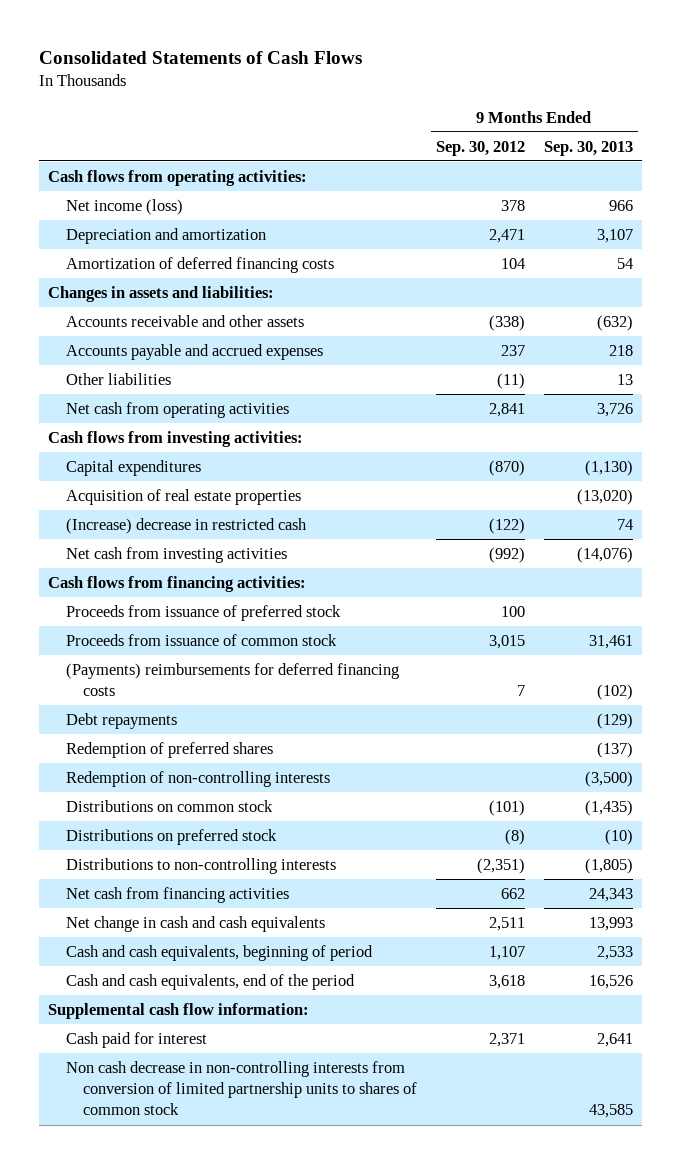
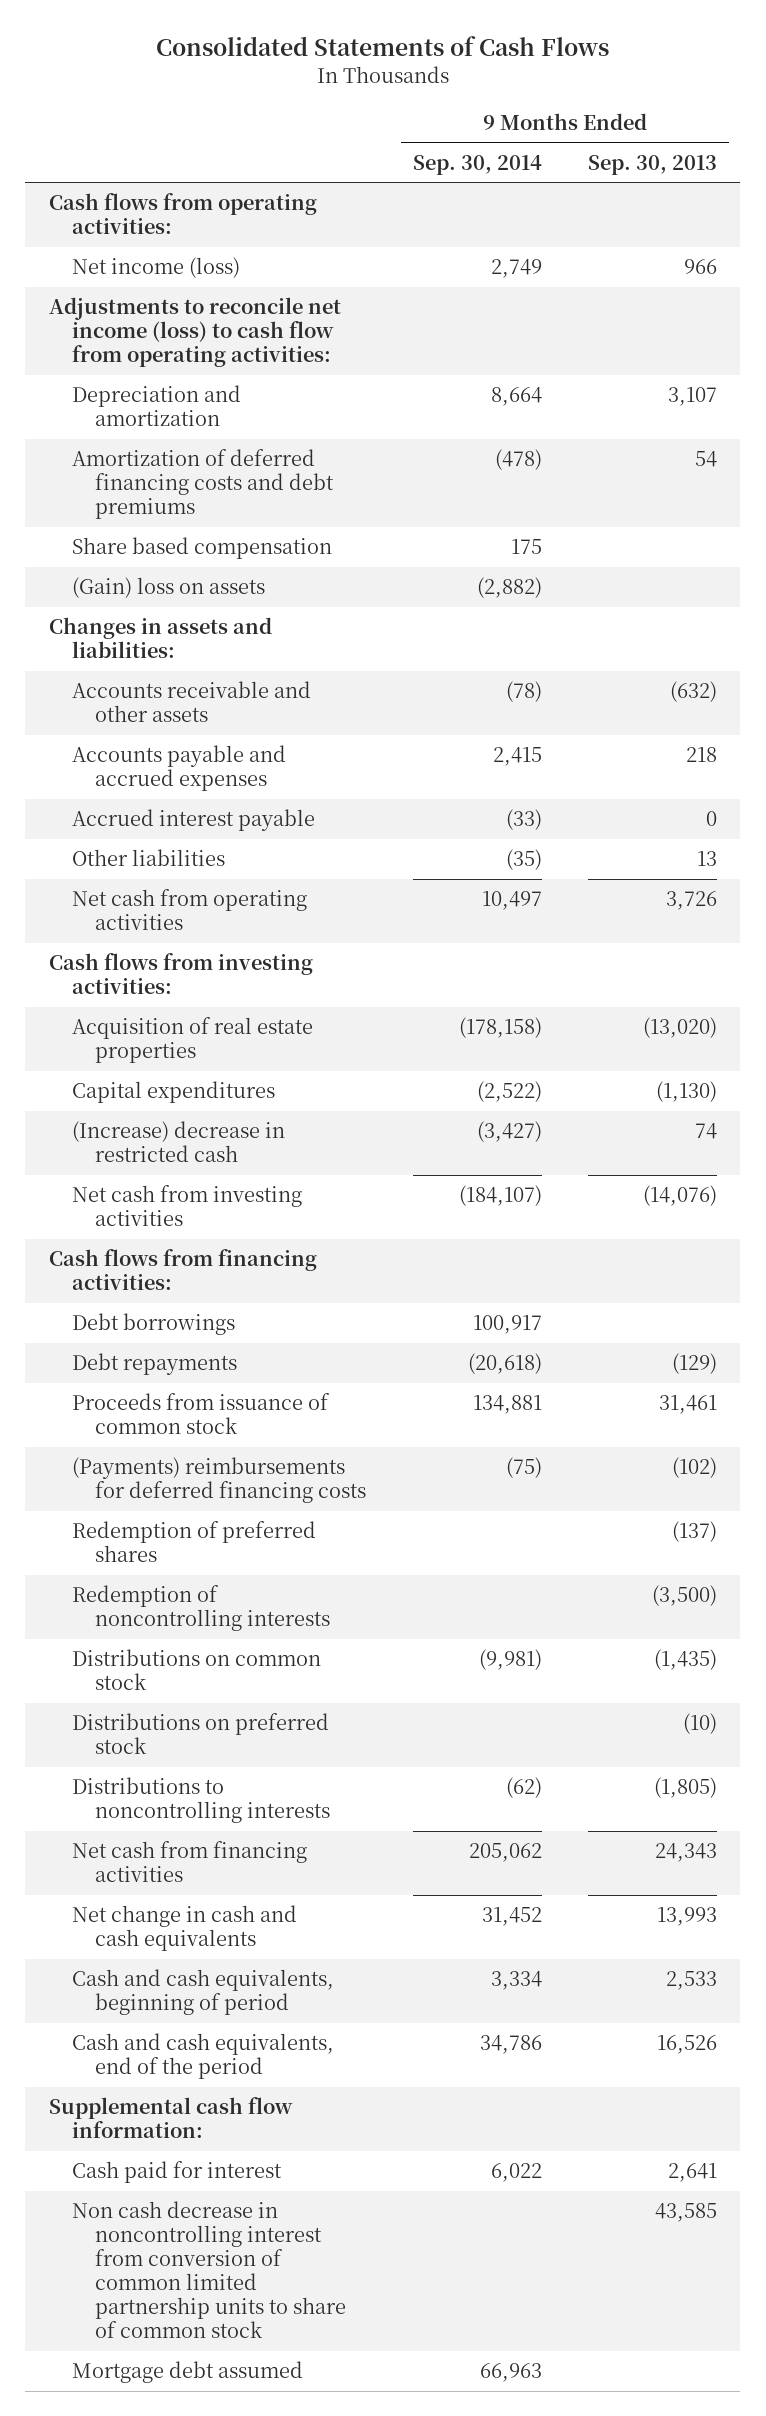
[435,140,525,156] Sep. 30, 2012 -> none
none -> [412,154,542,175] Sep. 30, 2014
none -> [48,297,341,368] Adjustments to reconcile net income (loss) to cash flow from operating activities:
[65,256,334,273] Amortization of deferred financing costs -> [72,449,335,520] Amortization of deferred financing costs and debt premiums
none -> [72,537,333,560] Share based compensation
none -> [72,577,266,599] (Gain) loss on assets
none -> [72,809,316,832] Accrued interest payable
[65,459,201,476] Capital expenditures -> [72,1081,276,1104] Capital expenditures
[65,604,341,621] Proceeds from issuance of preferred stock -> none
none -> [72,1313,236,1336] Debt borrowings
[65,712,177,729] Debt repayments -> [72,1353,238,1376] Debt repayments
[65,770,330,787] Redemption of non-controlling interests -> [72,1585,331,1632] Redemption of noncontrolling interests
[65,857,336,874] Distributions to non-controlling interests -> [72,1777,331,1824] Distributions to noncontrolling interests
[65,1060,418,1116] Non cash decrease in non-controlling interests from conversion of limited partnership units to shares of common stock -> [72,2201,347,2339] Non cash decrease in noncontrolling interest from conversion of common limited partnership units to share of common stock
none -> [72,2361,304,2384] Mortgage debt assumed

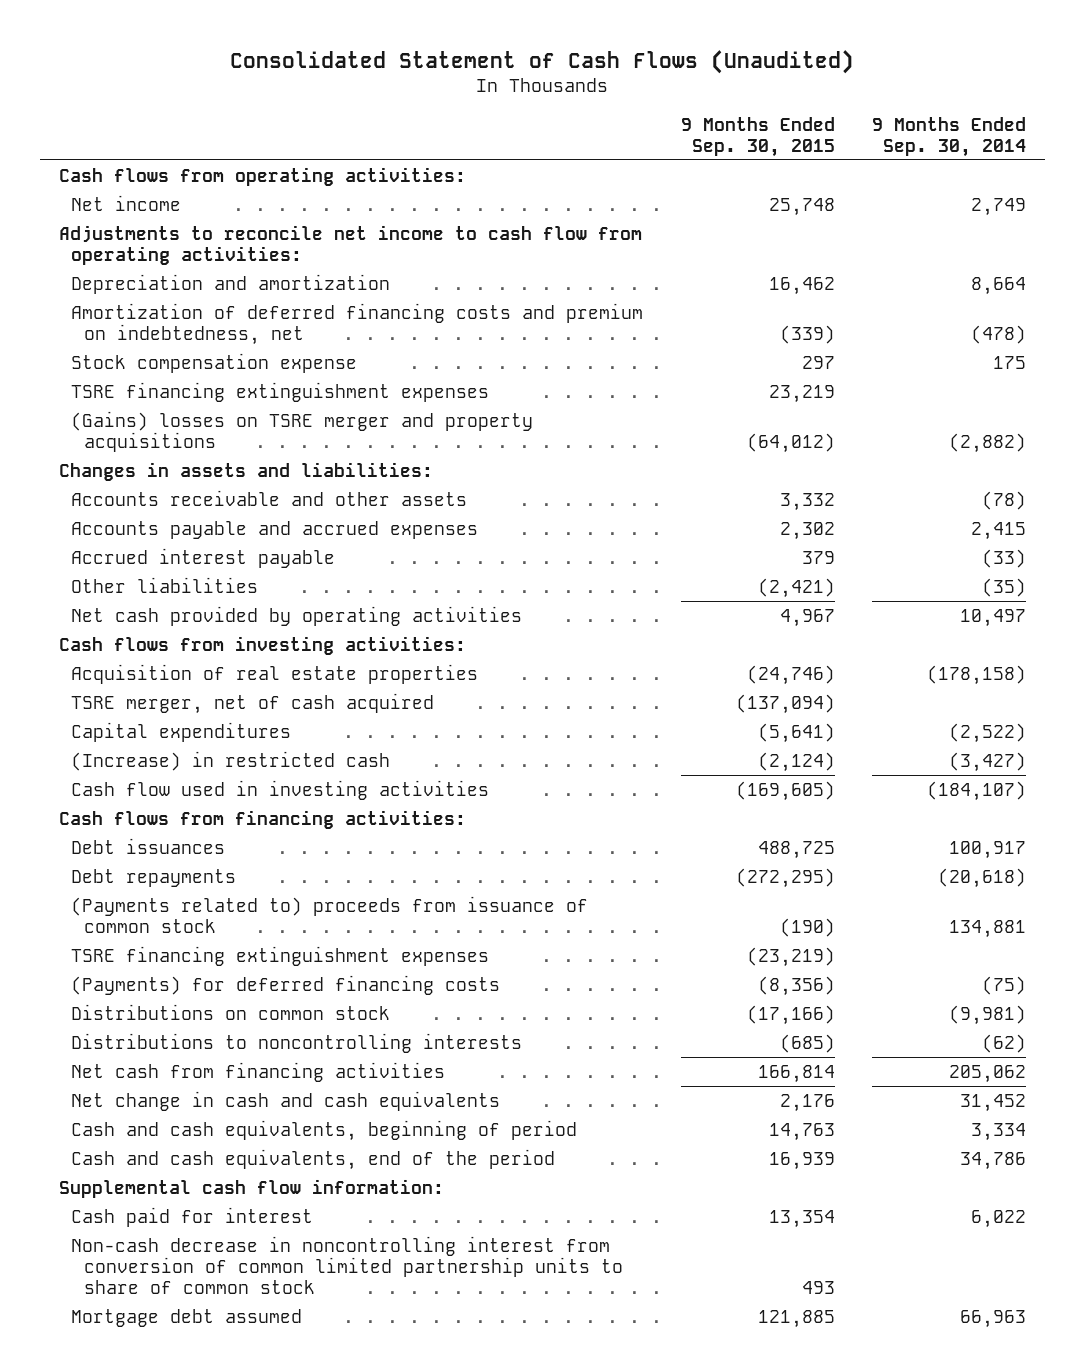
[155,36,609,57] Consolidated Statements of Cash Flows -> [230,49,855,74] Consolidated Statement of Cash Flows (Unaudited)
[588,154,718,175] Sep. 30, 2013 -> none
none -> [680,116,835,157] 9 Months Ended Sep. 30, 2015
[72,257,241,279] Net income (loss) -> [71,194,182,211] Net income
[48,297,341,368] Adjustments to reconcile net income (loss) to cash flow from operating activities: -> [58,224,642,265] Adjustments to reconcile net income to cash flow from operating activities:
[72,449,335,520] Amortization of deferred financing costs and debt premiums -> [71,302,644,345] Amortization of deferred financing costs and premium on indebtedness, net
[72,537,333,560] Share based compensation -> [71,352,358,373] Stock compensation expense
none -> [71,381,490,402] TSRE financing extinguishment expenses
[72,577,266,599] (Gain) loss on assets -> [71,410,534,452] (Gains) losses on TSRE merger and property acquisitions
[72,889,308,931] Net cash from operating activities -> [71,605,523,626] Net cash provided by operating activities
none -> [71,692,435,714] TSRE merger, net of cash acquired
[72,1121,286,1163] (Increase) decrease in restricted cash -> [71,750,391,771] (Increase) in restricted cash
[72,1185,303,1227] Net cash from investing activities -> [71,779,490,800] Cash flow used in investing activities
[72,1313,236,1336] Debt borrowings -> [71,837,226,854] Debt issuances
[72,1521,317,1563] Redemption of preferred shares -> none
[72,1585,331,1632] Redemption of noncontrolling interests -> none
[72,1393,331,1435] Proceeds from issuance of common stock -> [71,895,589,933] (Payments related to) proceeds from issuance of common stock
none -> [71,945,490,966] TSRE financing extinguishment expenses
[72,1457,367,1504] (Payments) reimbursements for deferred financing costs -> [71,974,501,995] (Payments) for deferred financing costs
[72,1713,330,1755] Distributions on preferred stock -> none
[72,2201,347,2339] Non cash decrease in noncontrolling interest from conversion of common limited partnership units to share of common stock -> [71,1235,624,1294] Non-cash decrease in noncontrolling interest from conversion of common limited partnership units to share of common stock

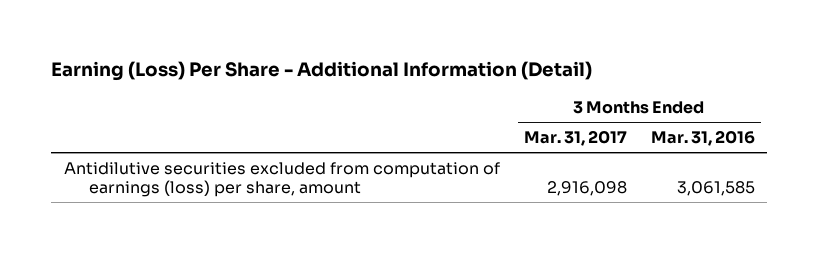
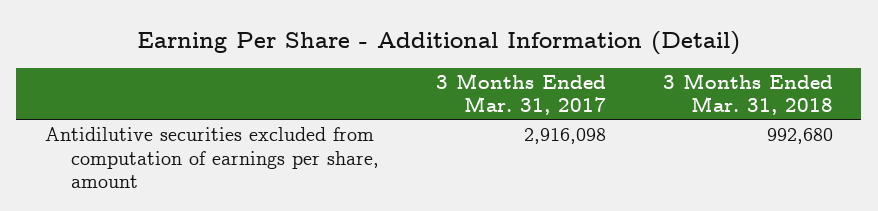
[51,61,593,82] Earning (Loss) Per Share - Additional Information (Detail) -> [136,30,740,55] Earning Per Share - Additional Information (Detail)
[651,130,756,147] Mar. 31, 2016 -> none
none -> [662,72,833,116] 3 Months Ended Mar. 31, 2018
[63,161,500,198] Antidilutive securities excluded from computation of earnings (loss) per share, amount -> [44,127,379,188] Antidilutive securities excluded from computation of earnings per share, amount

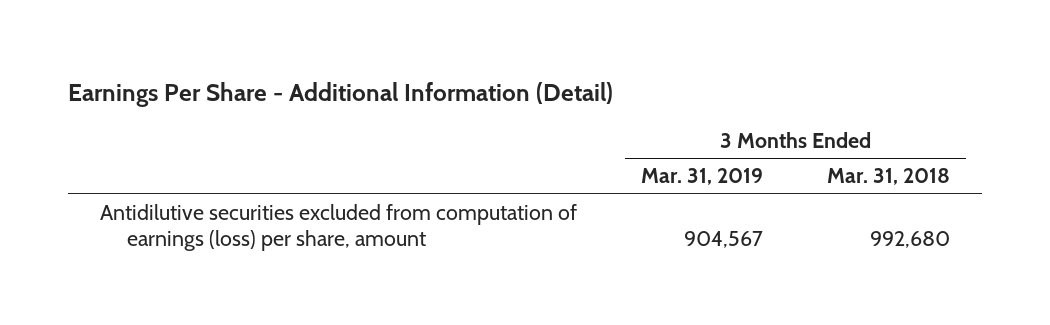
[136,30,740,55] Earning Per Share - Additional Information (Detail) -> [67,82,613,108] Earnings Per Share - Additional Information (Detail)
[435,72,606,116] 3 Months Ended Mar. 31, 2017 -> none
none -> [641,168,764,186] Mar. 31, 2019
[44,127,379,188] Antidilutive securities excluded from computation of earnings per share, amount -> [99,204,577,252] Antidilutive securities excluded from computation of earnings (loss) per share, amount

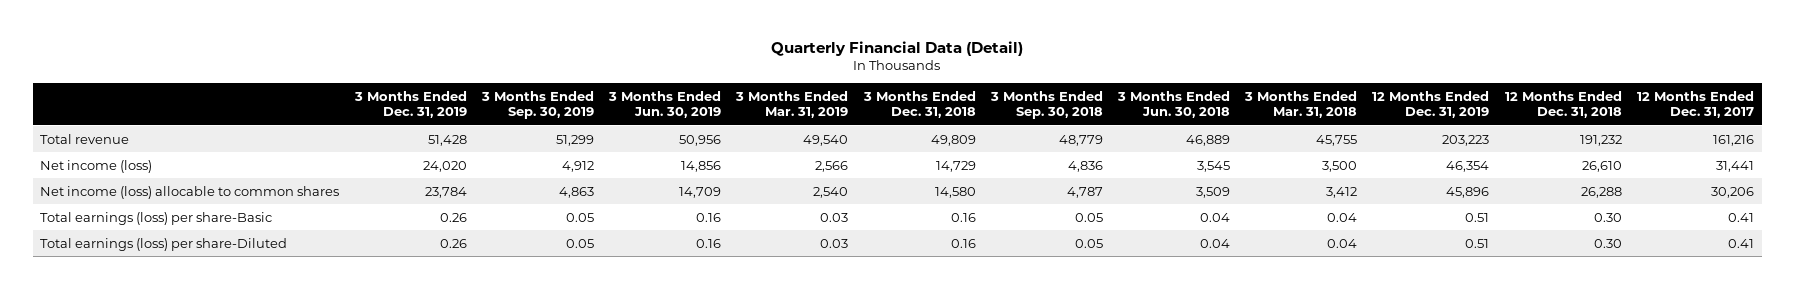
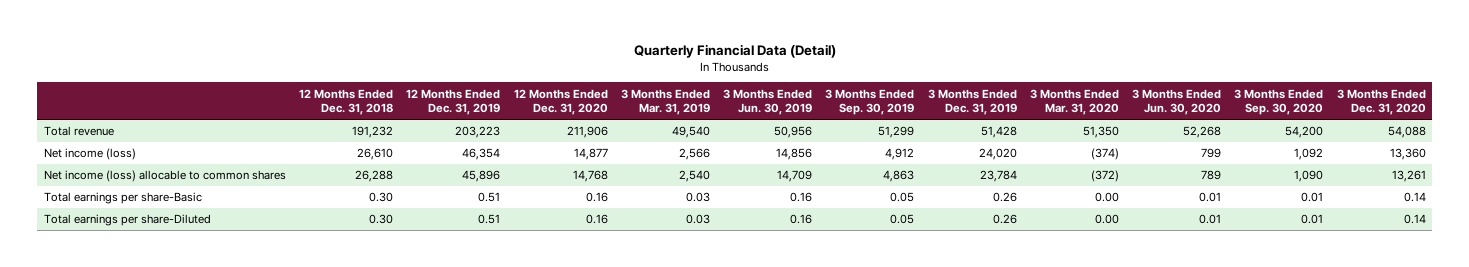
[862,90,976,119] 3 Months Ended Dec. 31, 2018 -> none
[989,90,1103,120] 3 Months Ended Sep. 30, 2018 -> none
[1117,90,1231,119] 3 Months Ended Jun. 30, 2018 -> none
[1244,90,1358,119] 3 Months Ended Mar. 31, 2018 -> none
[1636,90,1754,119] 12 Months Ended Dec. 31, 2017 -> none
none -> [513,88,608,116] 12 Months Ended Dec. 31, 2020
none -> [1029,88,1119,116] 3 Months Ended Mar. 31, 2020
none -> [1132,88,1222,116] 3 Months Ended Jun. 30, 2020
none -> [1234,88,1324,116] 3 Months Ended Sep. 30, 2020
none -> [1336,88,1426,116] 3 Months Ended Dec. 31, 2020
[40,211,273,225] Total earnings (loss) per share-Basic -> [43,192,202,205] Total earnings per share-Basic
[40,237,288,251] Total earnings (loss) per share-Diluted -> [43,214,211,227] Total earnings per share-Diluted

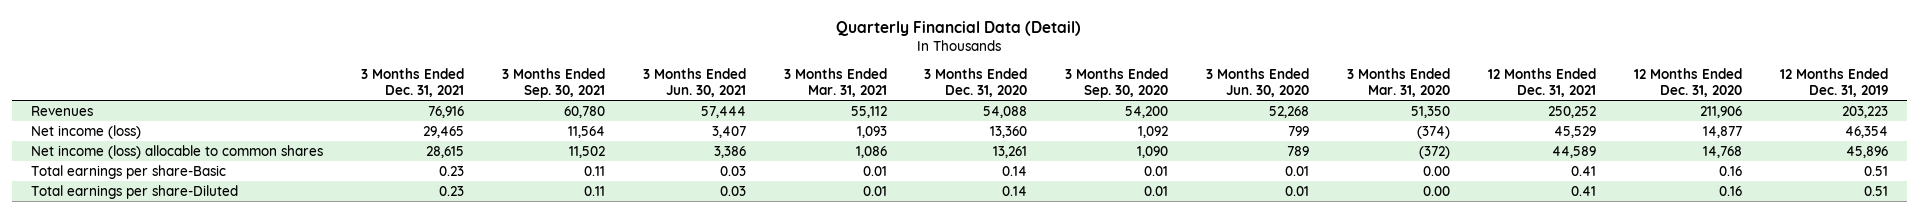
[298,88,393,116] 12 Months Ended Dec. 31, 2018 -> none
[620,88,710,116] 3 Months Ended Mar. 31, 2019 -> none
[723,88,813,116] 3 Months Ended Jun. 30, 2019 -> none
[825,88,915,116] 3 Months Ended Sep. 30, 2019 -> none
[927,88,1017,116] 3 Months Ended Dec. 31, 2019 -> none
none -> [361,68,465,98] 3 Months Ended Dec. 31, 2021
none -> [501,68,605,99] 3 Months Ended Sep. 30, 2021
none -> [642,68,746,98] 3 Months Ended Jun. 30, 2021
none -> [783,68,887,98] 3 Months Ended Mar. 31, 2021
none -> [1487,68,1596,98] 12 Months Ended Dec. 31, 2021
[43,126,114,137] Total revenue -> [31,105,94,116] Revenues

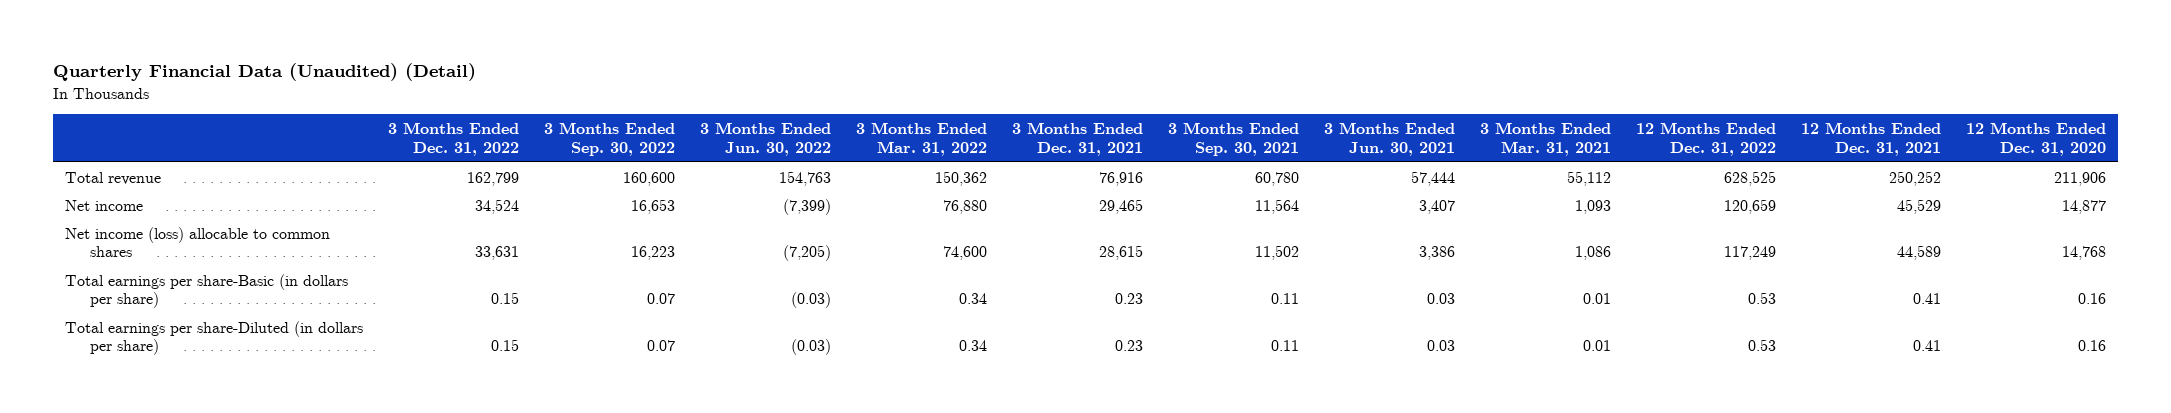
[836,21,1082,37] Quarterly Financial Data (Detail) -> [52,63,476,82] Quarterly Financial Data (Unaudited) (Detail)
[924,68,1028,98] 3 Months Ended Dec. 31, 2020 -> none
[1065,68,1169,99] 3 Months Ended Sep. 30, 2020 -> none
[1206,68,1310,98] 3 Months Ended Jun. 30, 2020 -> none
[1347,68,1451,98] 3 Months Ended Mar. 31, 2020 -> none
[1779,68,1888,98] 12 Months Ended Dec. 31, 2019 -> none
none -> [388,122,520,156] 3 Months Ended Dec. 31, 2022
none -> [544,122,676,156] 3 Months Ended Sep. 30, 2022
none -> [700,122,832,156] 3 Months Ended Jun. 30, 2022
none -> [856,122,988,156] 3 Months Ended Mar. 31, 2022
none -> [1636,122,1777,156] 12 Months Ended Dec. 31, 2022
[31,105,94,116] Revenues -> [65,171,162,185] Total revenue
[31,124,142,139] Net income (loss) -> [65,199,144,211] Net income
[31,164,227,179] Total earnings per share-Basic -> [65,273,349,309] Total earnings per share-Basic (in dollars per share)
[31,184,239,199] Total earnings per share-Diluted -> [65,320,364,356] Total earnings per share-Diluted (in dollars per share)

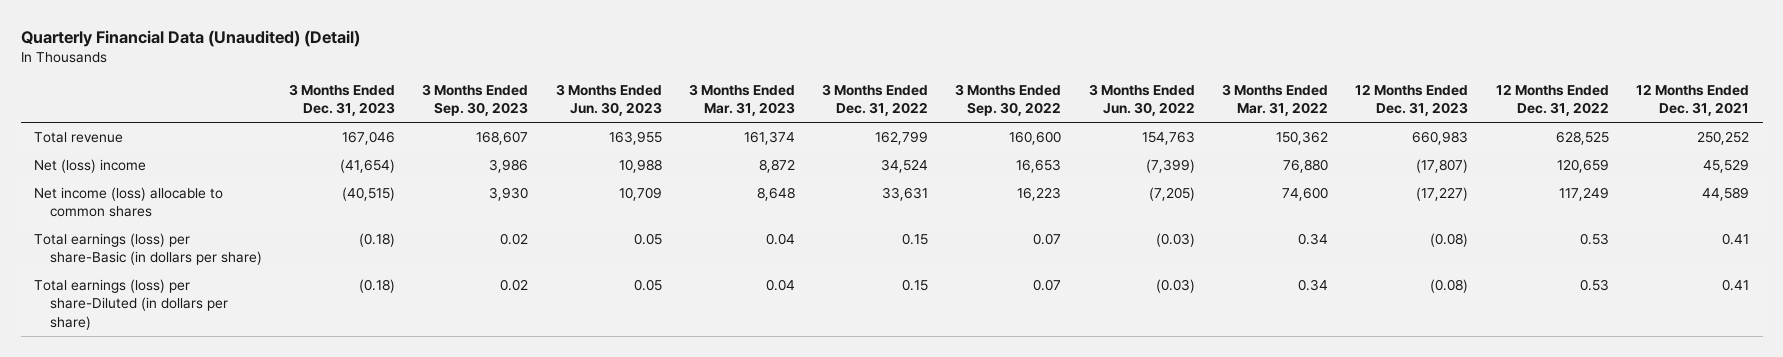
[1012,122,1144,156] 3 Months Ended Dec. 31, 2021 -> none
[1168,122,1300,156] 3 Months Ended Sep. 30, 2021 -> none
[1324,122,1456,156] 3 Months Ended Jun. 30, 2021 -> none
[1480,122,1612,156] 3 Months Ended Mar. 31, 2021 -> none
[1966,122,2107,156] 12 Months Ended Dec. 31, 2020 -> none
none -> [288,84,395,117] 3 Months Ended Dec. 31, 2023
none -> [422,84,529,117] 3 Months Ended Sep. 30, 2023
none -> [555,84,662,117] 3 Months Ended Jun. 30, 2023
none -> [688,84,795,117] 3 Months Ended Mar. 31, 2023
none -> [1355,84,1469,117] 12 Months Ended Dec. 31, 2023
[65,199,144,211] Net income -> [34,159,147,174] Net (loss) income
[65,273,349,309] Total earnings per share-Basic (in dollars per share) -> [34,233,262,266] Total earnings (loss) per share-Basic (in dollars per share)
[65,320,364,356] Total earnings per share-Diluted (in dollars per share) -> [34,279,228,330] Total earnings (loss) per share-Diluted (in dollars per share)

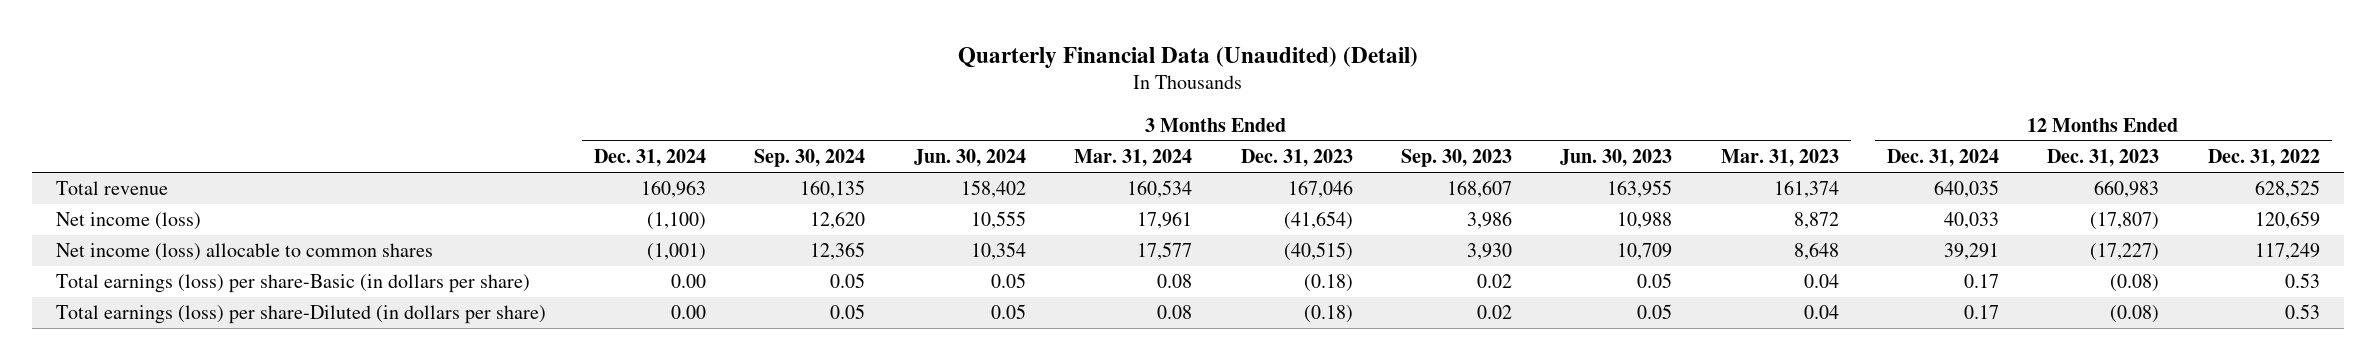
[822,84,929,117] 3 Months Ended Dec. 31, 2022 -> none
[955,84,1062,117] 3 Months Ended Sep. 30, 2022 -> none
[1088,84,1195,117] 3 Months Ended Jun. 30, 2022 -> none
[1222,84,1329,117] 3 Months Ended Mar. 31, 2022 -> none
[1635,84,1749,117] 12 Months Ended Dec. 31, 2021 -> none
none -> [594,148,707,167] Dec. 31, 2024
none -> [754,148,866,167] Sep. 30, 2024
none -> [913,148,1026,167] Jun. 30, 2024
none -> [1074,148,1193,167] Mar. 31, 2024
none -> [1886,148,1999,167] Dec. 31, 2024
[34,159,147,174] Net (loss) income -> [55,212,201,231] Net income (loss)

